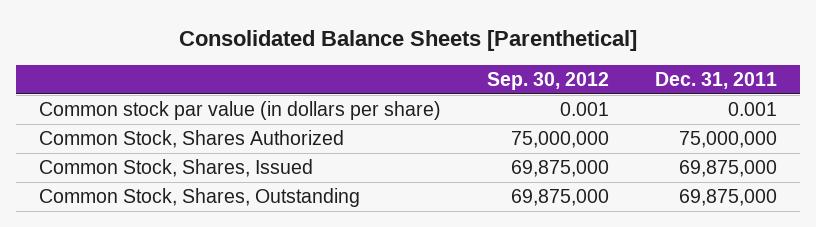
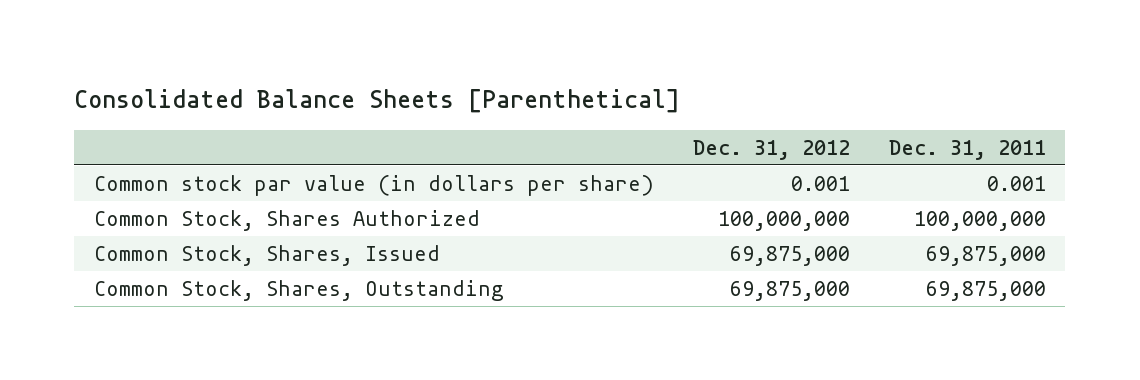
[486,72,609,91] Sep. 30, 2012 -> none
none -> [692,139,850,160] Dec. 31, 2012
[678,131,777,149] 75,000,000 -> [913,211,1046,232] 100,000,000

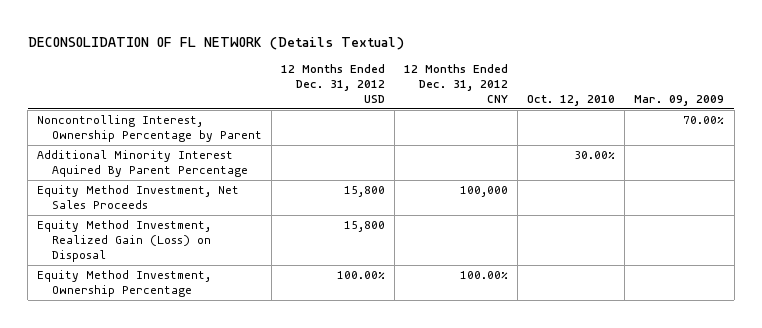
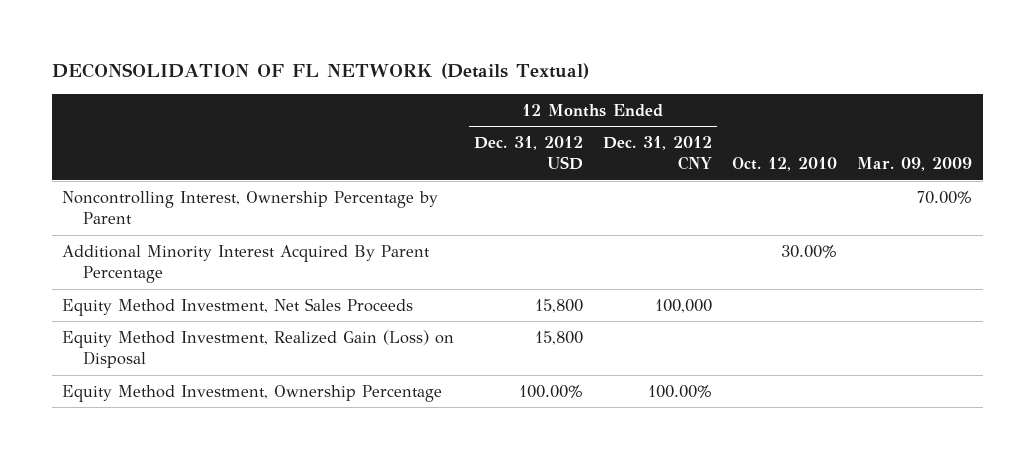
[37,150,248,178] Additional Minority Interest Aquired By Parent Percentage -> [61,244,430,284] Additional Minority Interest Acquired By Parent Percentage

